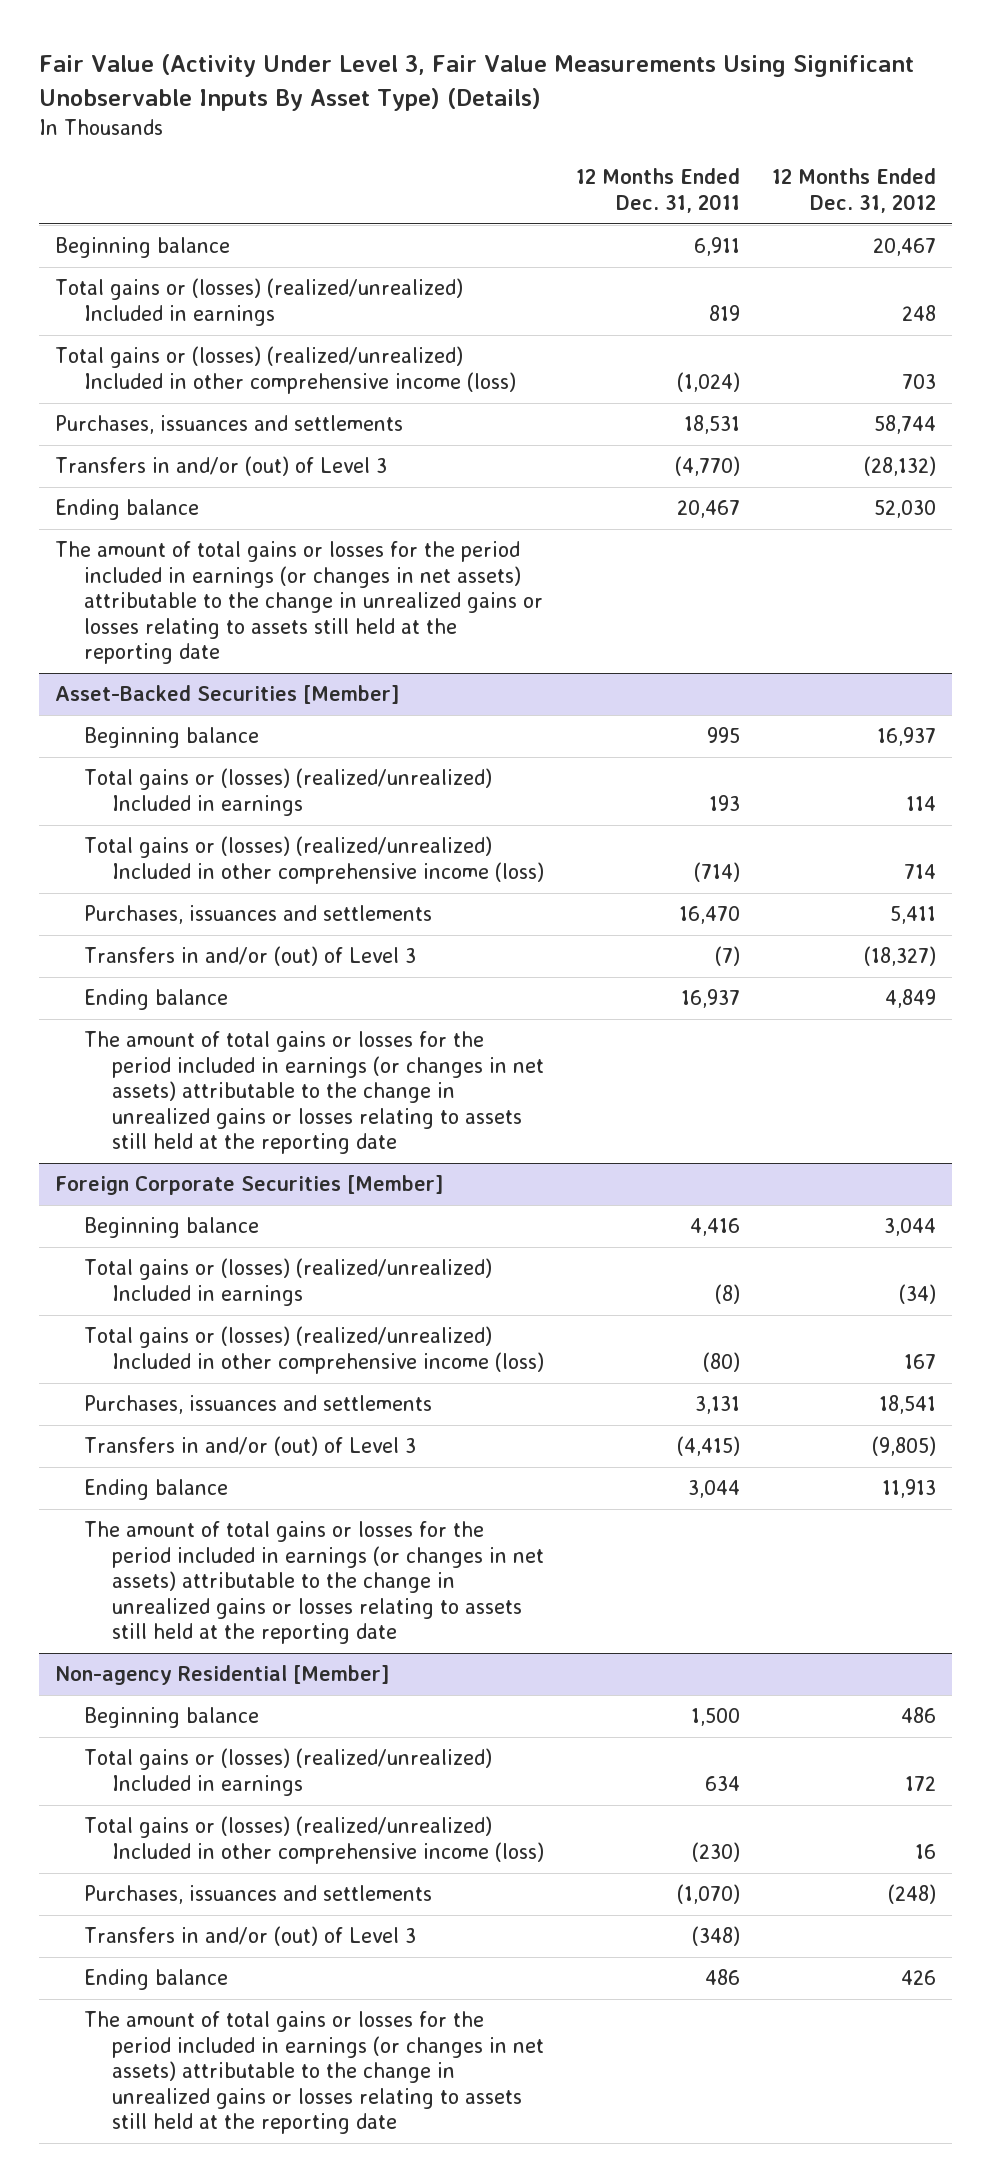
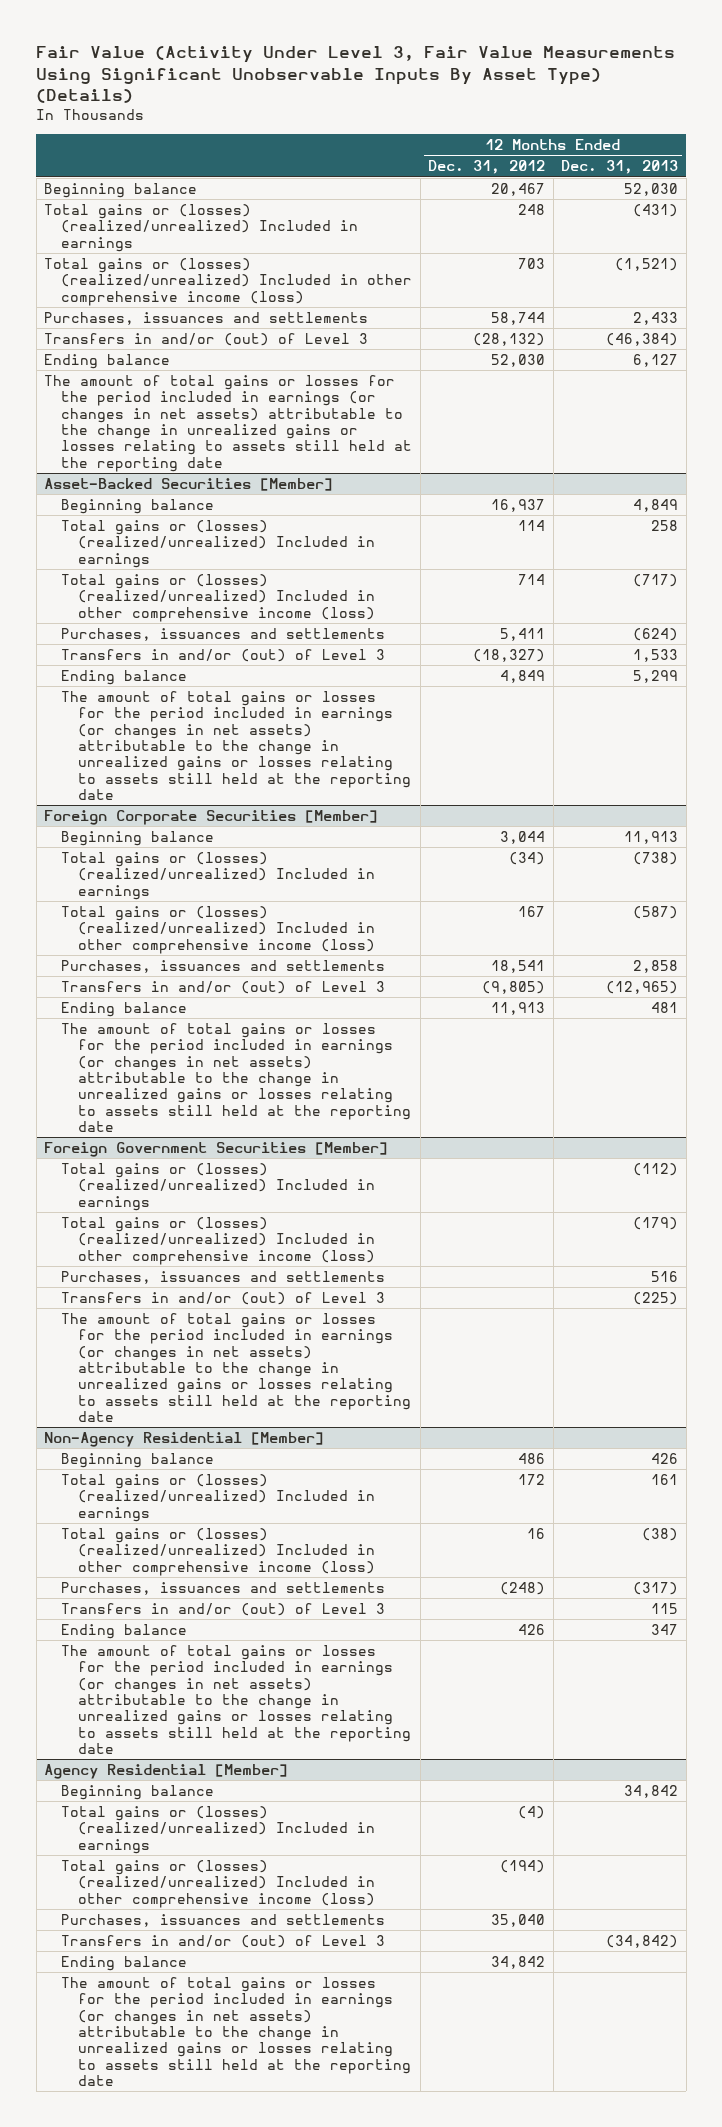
[576,168,741,213] 12 Months Ended Dec. 31, 2011 -> none
none -> [561,160,679,175] Dec. 31, 2013
none -> [44,1141,389,1157] Foreign Government Securities [Member]
none -> [61,1162,376,1211] Total gains or (losses) (realized/unrealized) Included in earnings
none -> [61,1216,376,1265] Total gains or (losses) (realized/unrealized) Included in other comprehensive income (loss)
none -> [61,1270,386,1284] Purchases, issuances and settlements
none -> [61,1291,386,1305] Transfers in and/or (out) of Level 3
none -> [61,1312,412,1422] The amount of total gains or losses for the period included in earnings (or changes in net assets) attributable to the change in unrealized gains or losses relating to assets still held at the reporting date
[55,1665,390,1686] Non-agency Residential [Member] -> [44,1431,325,1447] Non-Agency Residential [Member]
none -> [44,1763,289,1779] Agency Residential [Member]
none -> [61,1784,215,1800] Beginning balance
none -> [61,1805,376,1854] Total gains or (losses) (realized/unrealized) Included in earnings
none -> [61,1859,376,1908] Total gains or (losses) (realized/unrealized) Included in other comprehensive income (loss)
none -> [61,1913,386,1927] Purchases, issuances and settlements
none -> [61,1934,386,1948] Transfers in and/or (out) of Level 3
none -> [61,1955,188,1971] Ending balance
none -> [61,1976,412,2086] The amount of total gains or losses for the period included in earnings (or changes in net assets) attributable to the change in unrealized gains or losses relating to assets still held at the reporting date

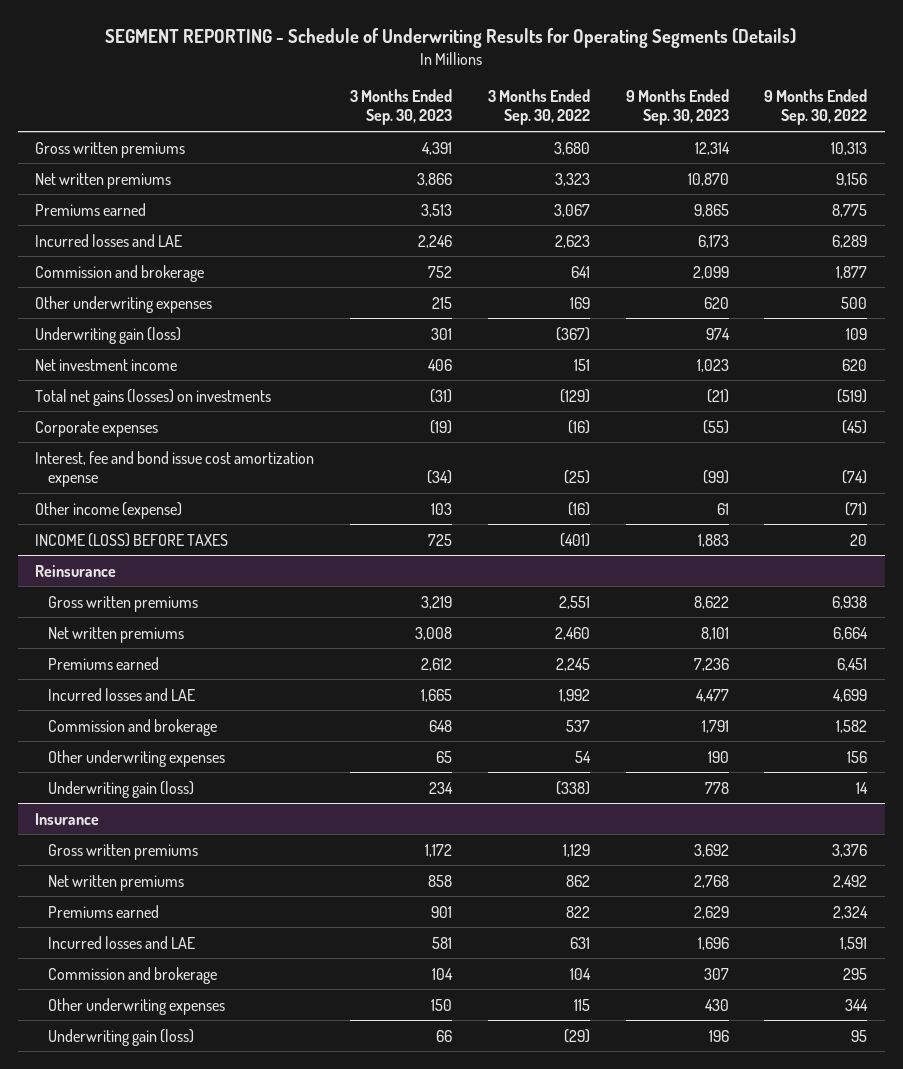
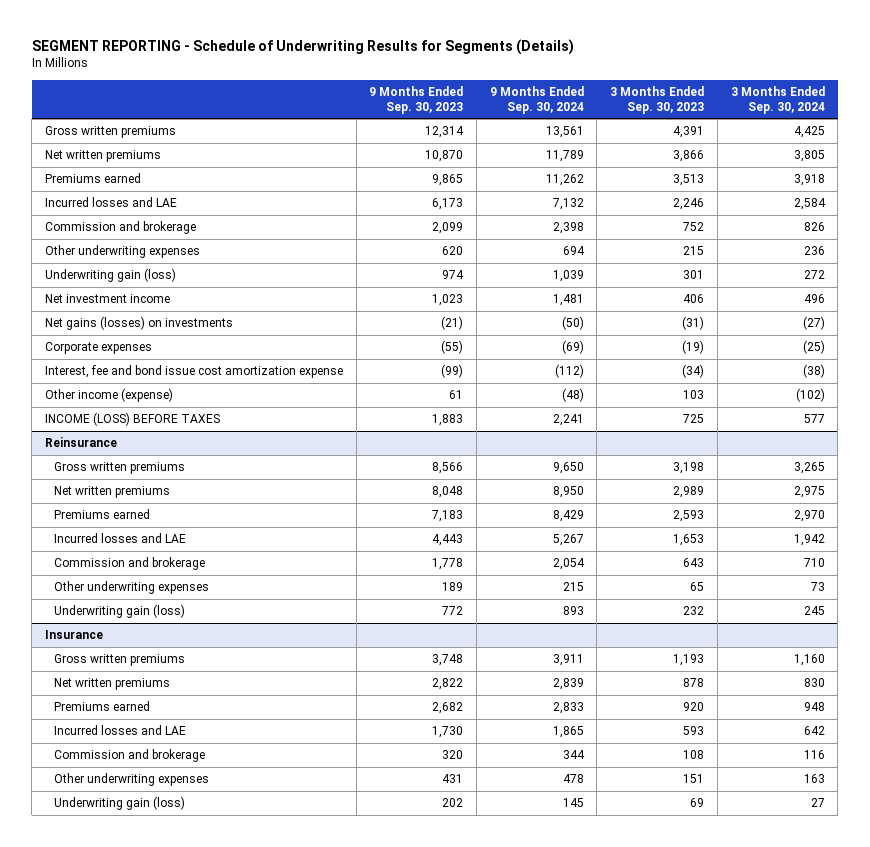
[105,27,797,48] SEGMENT REPORTING - Schedule of Underwriting Results for Operating Segments (Details) -> [31,38,574,55] SEGMENT REPORTING - Schedule of Underwriting Results for Segments (Details)
[487,89,590,126] 3 Months Ended Sep. 30, 2022 -> none
[764,89,868,126] 9 Months Ended Sep. 30, 2022 -> none
none -> [489,85,584,114] 9 Months Ended Sep. 30, 2024
none -> [730,85,825,114] 3 Months Ended Sep. 30, 2024
[35,388,272,406] Total net gains (losses) on investments -> [45,316,234,331] Net gains (losses) on investments
[421,595,453,609] 3,219 -> [673,462,705,475] 3,198
[693,595,729,609] 8,622 -> [432,462,464,475] 8,566
[415,626,453,640] 3,008 -> [673,486,705,499] 2,989
[700,626,729,640] 8,101 -> [432,486,464,499] 8,048
[421,657,453,671] 2,612 -> [673,510,705,523] 2,593
[693,657,729,671] 7,236 -> [432,510,464,523] 7,183
[421,688,453,702] 1,665 -> [673,534,705,547] 1,653
[695,688,729,702] 4,477 -> [432,534,464,547] 4,443
[429,719,453,732] 648 -> [683,558,705,568] 643
[701,719,729,733] 1,791 -> [432,558,464,571] 1,778
[707,750,729,763] 190 -> [442,582,464,592] 189
[429,781,454,794] 234 -> [683,606,705,616] 232
[704,781,729,794] 778 -> [442,606,464,616] 772
[425,843,453,857] 1,172 -> [673,654,705,667] 1,193
[693,843,729,857] 3,692 -> [432,654,464,667] 3,748
[428,874,453,887] 858 -> [683,678,705,688] 878
[693,874,729,888] 2,768 -> [432,678,464,691] 2,822
[431,905,453,918] 901 -> [683,702,705,712] 920
[693,905,729,919] 2,629 -> [432,702,464,715] 2,682
[432,936,453,949] 581 -> [683,726,705,736] 593
[697,936,729,950] 1,696 -> [432,726,464,739] 1,730
[432,967,454,980] 104 -> [683,750,705,760] 108
[703,967,729,980] 307 -> [442,750,464,760] 320
[431,998,453,1011] 150 -> [683,774,705,784] 151
[704,998,729,1011] 430 -> [442,774,464,784] 431
[436,1029,453,1042] 66 -> [690,798,705,808] 69
[708,1029,729,1042] 196 -> [442,798,464,808] 202

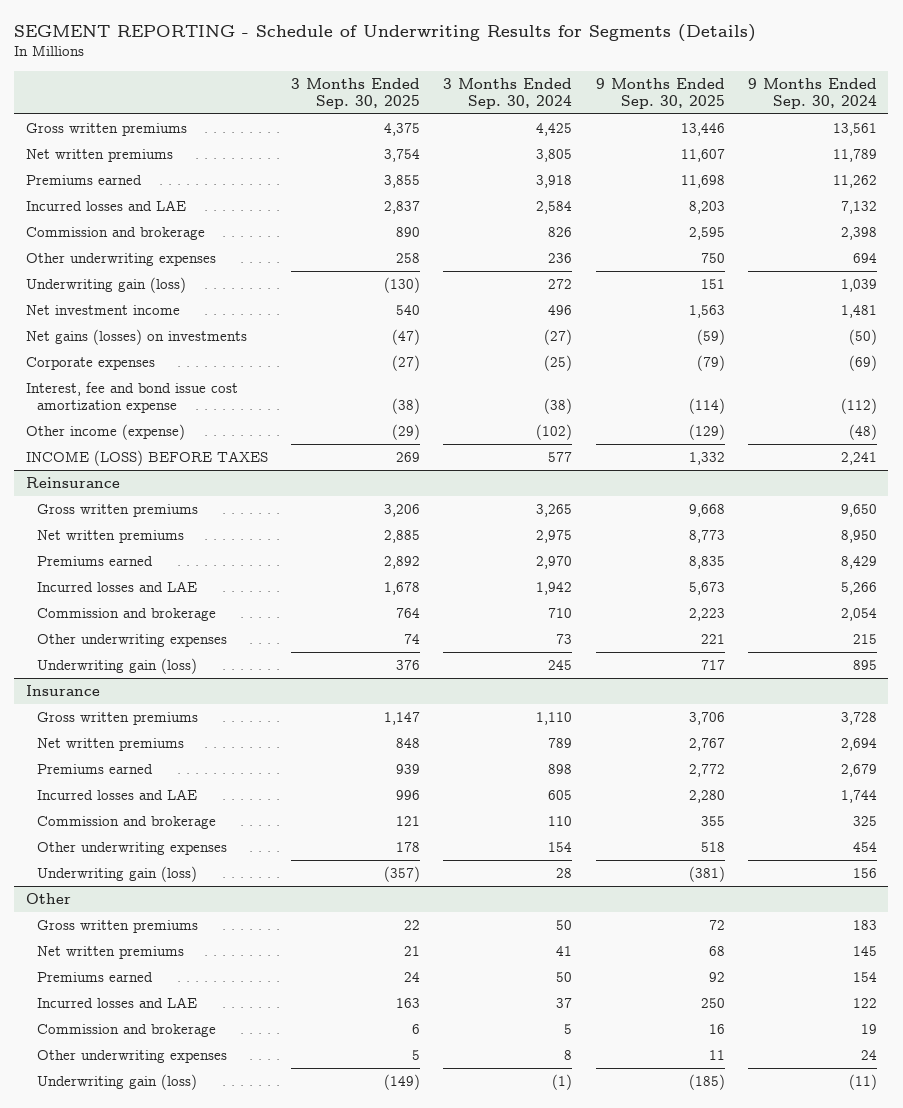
[369,85,464,114] 9 Months Ended Sep. 30, 2023 -> none
[610,85,705,114] 3 Months Ended Sep. 30, 2023 -> none
none -> [291,77,421,109] 3 Months Ended Sep. 30, 2025
none -> [595,77,725,109] 9 Months Ended Sep. 30, 2025
[552,534,584,547] 5,267 -> [840,581,877,595] 5,266
[562,606,584,616] 893 -> [852,659,877,670] 895
[552,654,584,667] 3,911 -> [840,711,877,725] 3,728
[793,654,825,667] 1,160 -> [536,711,573,725] 1,110
[552,678,584,691] 2,839 -> [840,737,877,751] 2,694
[803,678,825,688] 830 -> [548,737,573,748] 789
[552,702,584,715] 2,833 -> [840,763,877,777] 2,679
[803,702,825,712] 948 -> [548,763,573,774] 898
[552,726,584,739] 1,865 -> [840,789,877,803] 1,744
[803,726,825,736] 642 -> [548,789,573,800] 605
[562,750,585,760] 344 -> [852,815,877,826] 325
[803,750,825,760] 116 -> [548,815,573,826] 110
[562,774,584,784] 478 -> [852,841,877,852] 454
[803,774,825,784] 163 -> [548,841,573,852] 154
[562,798,584,808] 145 -> [852,867,877,878] 156
[810,798,825,808] 27 -> [556,867,573,878] 28
none -> [26,892,72,904] Other
none -> [36,919,198,933] Gross written premiums
none -> [36,945,184,959] Net written premiums
none -> [36,971,153,982] Premiums earned
none -> [36,996,197,1008] Incurred losses and LAE
none -> [36,1023,216,1037] Commission and brokerage
none -> [36,1049,227,1063] Other underwriting expenses
none -> [36,1073,197,1090] Underwriting gain (loss)

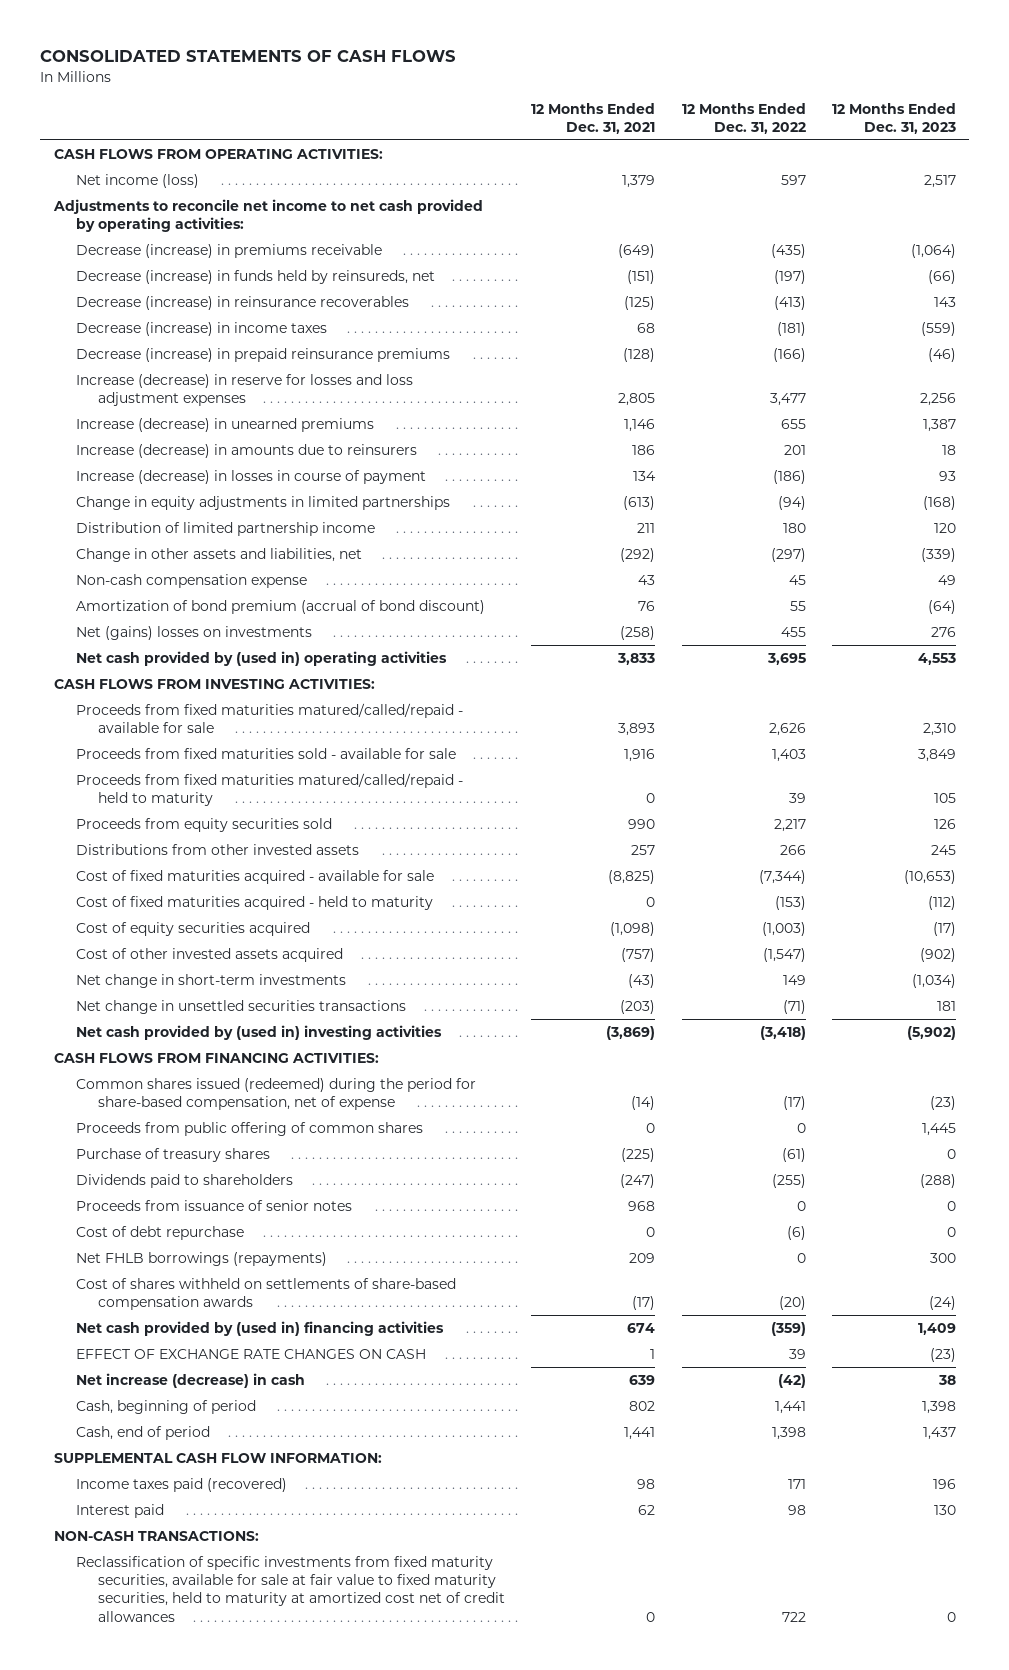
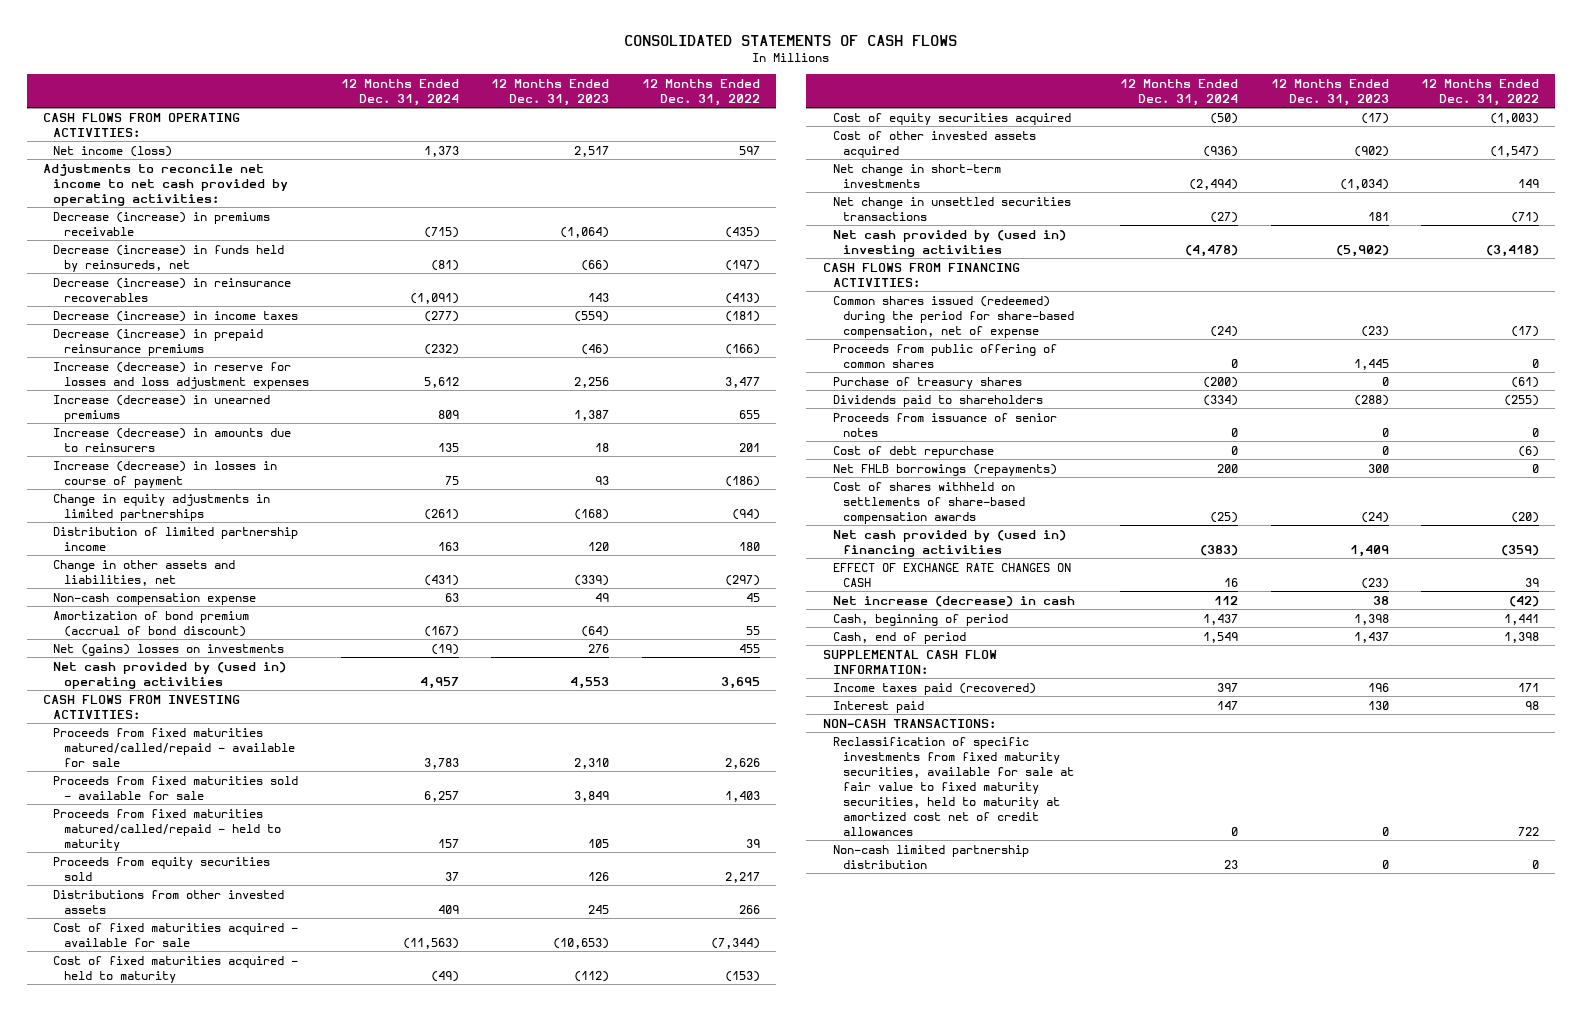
[531,102,656,134] 12 Months Ended Dec. 31, 2021 -> none
none -> [341,79,460,107] 12 Months Ended Dec. 31, 2024
none -> [832,844,1029,869] Non-cash limited partnership distribution

